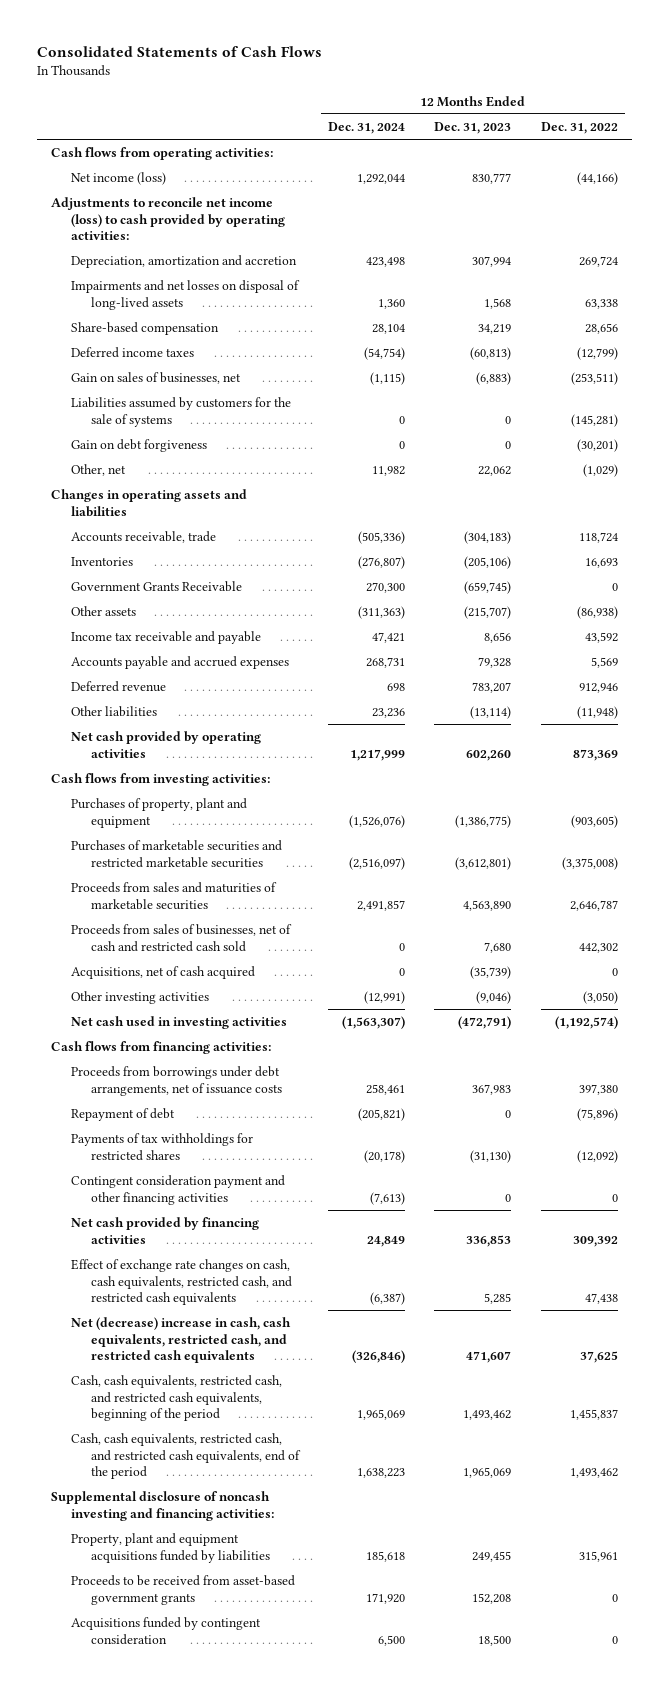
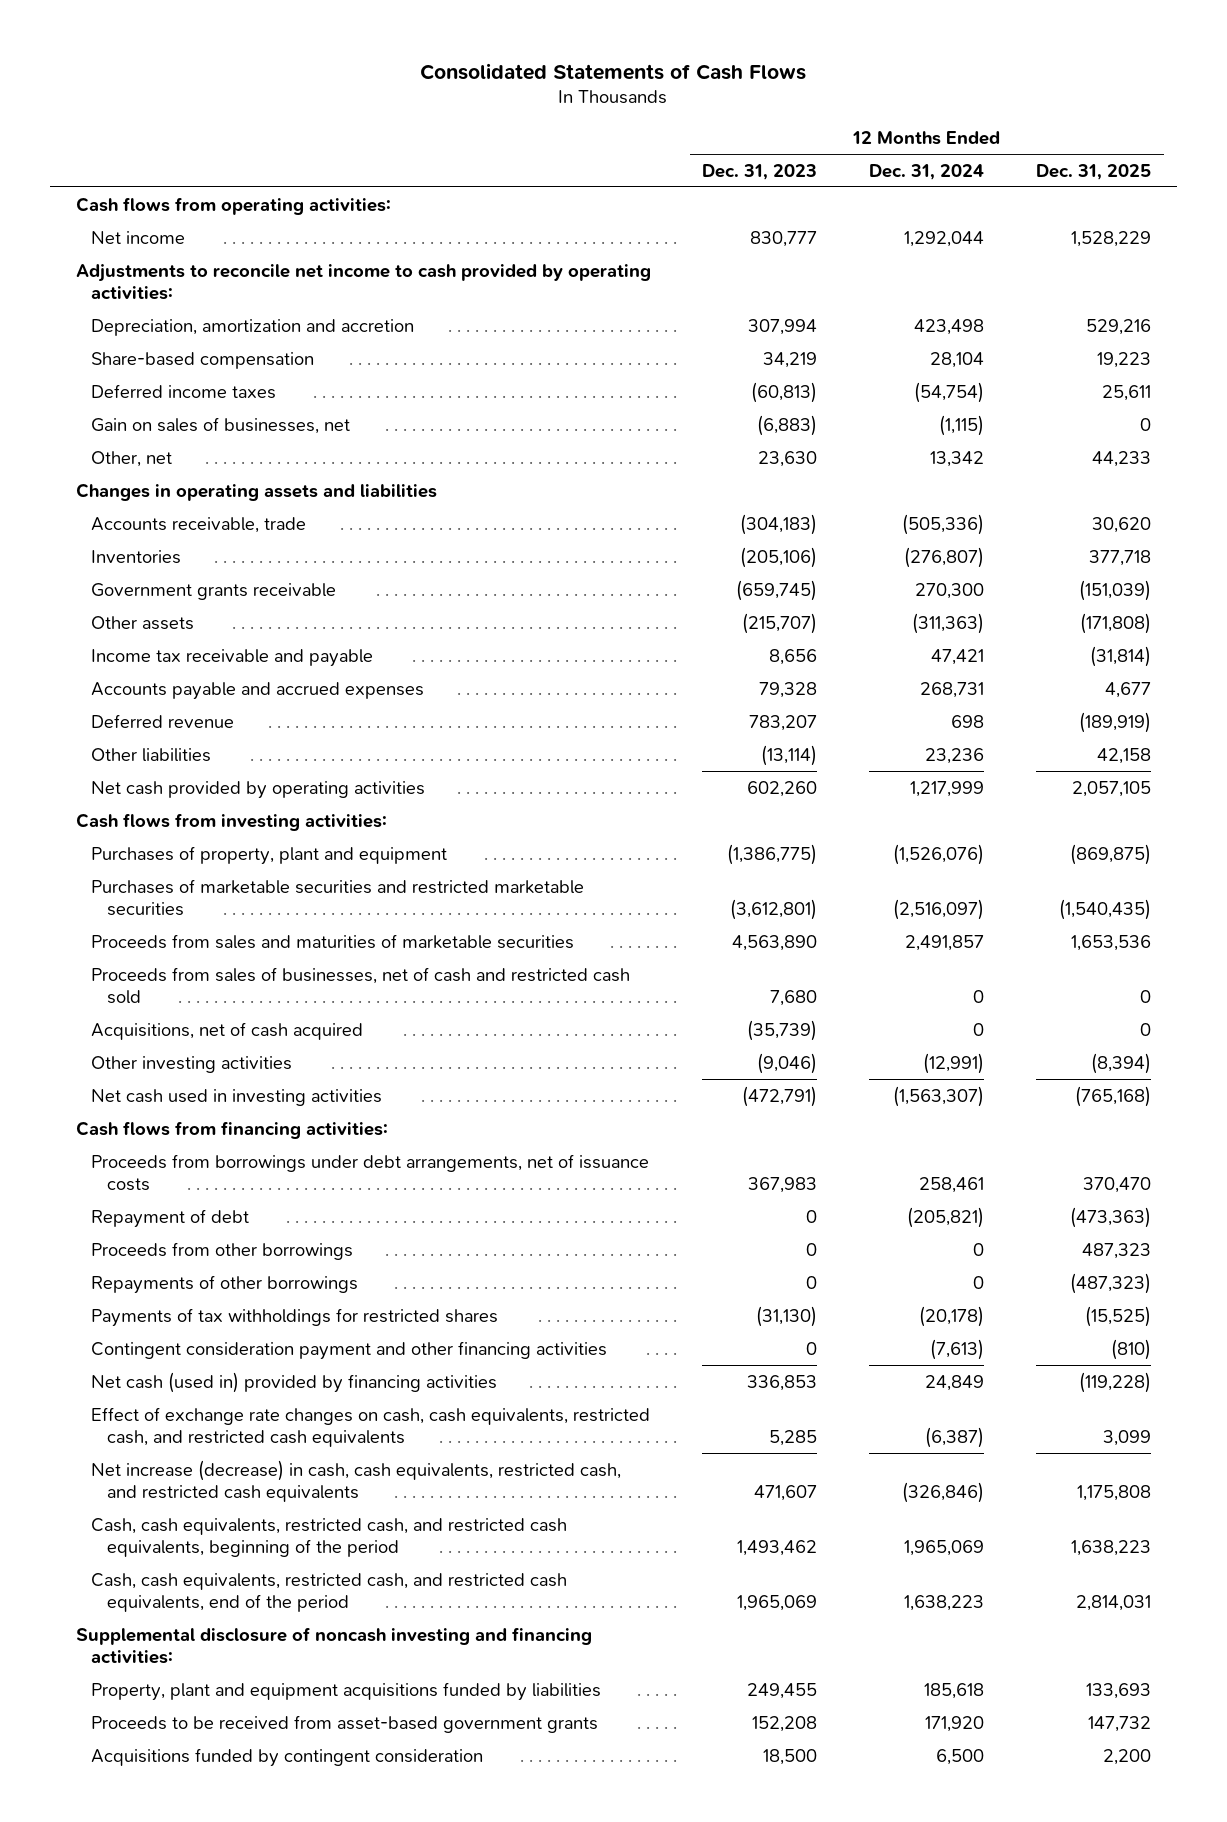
[540,121,618,134] Dec. 31, 2022 -> none
none -> [1035,163,1151,180] Dec. 31, 2025
[70,171,166,185] Net income (loss) -> [91,230,186,244] Net income
[51,196,285,241] Adjustments to reconcile net income (loss) to cash provided by operating activities: -> [75,263,651,300] Adjustments to reconcile net income to cash provided by operating activities:
[70,279,300,310] Impairments and net losses on disposal of long-lived assets -> none
[70,396,291,427] Liabilities assumed by customers for the sale of systems -> none
[70,438,207,452] Gain on debt forgiveness -> none
[371,465,405,476] 11,982 -> [930,450,985,467] 13,342
[478,465,512,476] 22,062 -> [758,450,818,467] 23,630
[70,580,242,592] Government Grants Receivable -> [91,582,337,600] Government grants receivable
none -> [91,1241,354,1260] Proceeds from other borrowings
none -> [91,1274,359,1294] Repayments of other borrowings
[70,1216,259,1244] Net cash provided by financing activities -> [91,1371,498,1393] Net cash (used in) provided by financing activities
[70,1316,291,1364] Net (decrease) increase in cash, cash equivalents, restricted cash, and restricted cash equivalents -> [91,1459,622,1502] Net increase (decrease) in cash, cash equivalents, restricted cash, and restricted cash equivalents

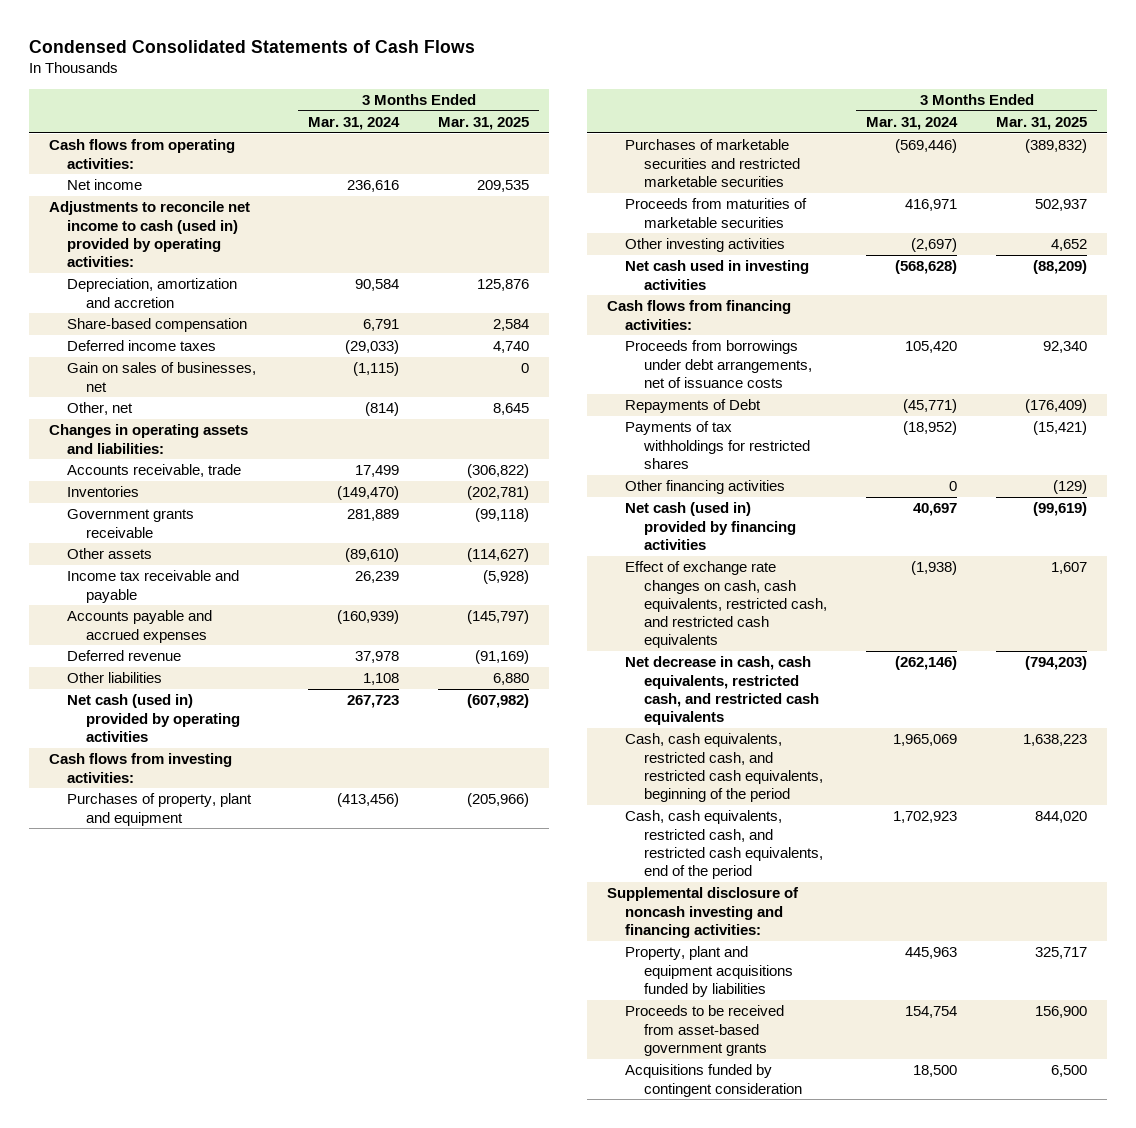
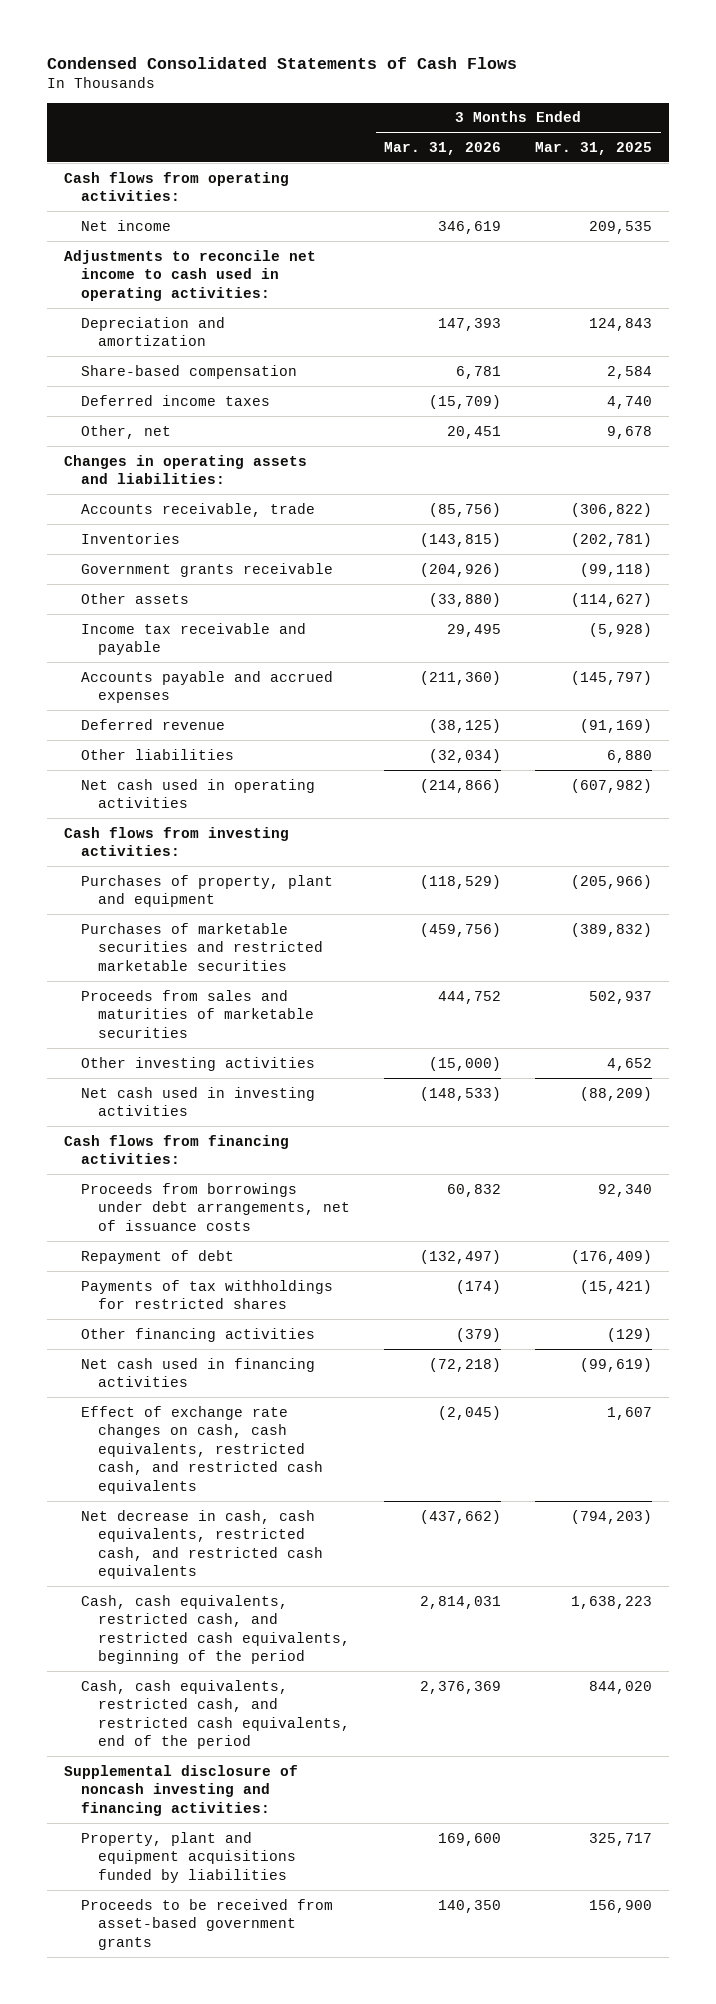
[307,117,400,131] Mar. 31, 2024 -> none
none -> [384,141,502,155] Mar. 31, 2026
[48,201,250,268] Adjustments to reconcile net income to cash (used in) provided by operating activities: -> [64,249,317,301] Adjustments to reconcile net income to cash used in operating activities:
[67,278,238,308] Depreciation, amortization and accretion -> [81,316,226,347] Depreciation and amortization
[477,279,530,292] 125,876 -> [589,317,653,331] 124,843
[67,362,257,392] Gain on sales of businesses, net -> none
[493,403,530,416] 8,645 -> [607,425,653,439] 9,678
[67,694,240,742] Net cash (used in) provided by operating activities -> [81,778,316,809] Net cash used in operating activities
[625,198,808,228] Proceeds from maturities of marketable securities -> [81,989,315,1038] Proceeds from sales and maturities of marketable securities
[625,399,762,414] Repayments of Debt -> [81,1249,235,1264] Repayment of debt
[625,502,796,550] Net cash (used in) provided by financing activities -> [81,1357,316,1388] Net cash used in financing activities
[625,1064,802,1097] Acquisitions funded by contingent consideration -> none

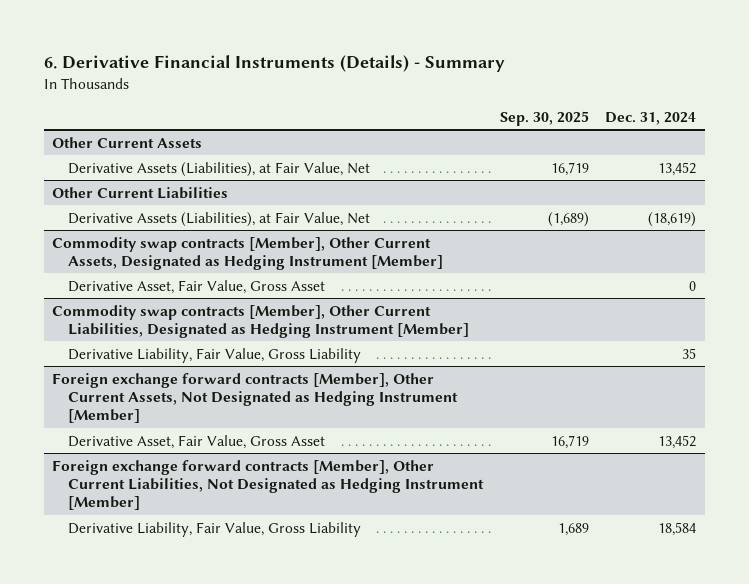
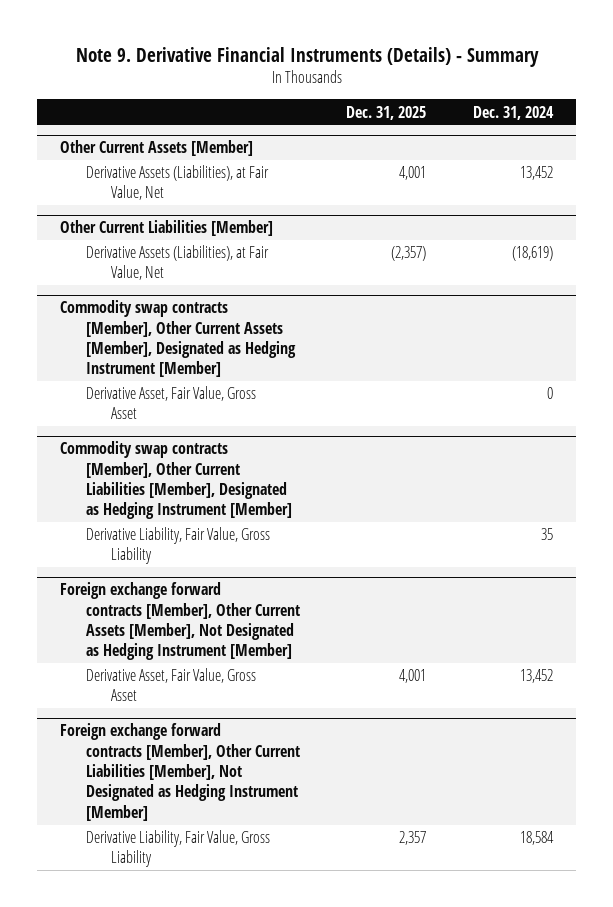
[43,54,505,72] 6. Derivative Financial Instruments (Details) - Summary -> [75,46,539,67] Note 9. Derivative Financial Instruments (Details) - Summary
[499,111,589,127] Sep. 30, 2025 -> none
none -> [346,105,427,120] Dec. 31, 2025
[52,136,203,148] Other Current Assets -> [60,140,254,157] Other Current Assets [Member]
[52,186,229,199] Other Current Liabilities -> [60,220,274,237] Other Current Liabilities [Member]
[52,236,443,271] Commodity swap contracts [Member], Other Current Assets, Designated as Hedging Instrument [Member] -> [60,300,296,378] Commodity swap contracts [Member], Other Current Assets [Member], Designated as Hedging Instrument [Member]
[52,304,469,339] Commodity swap contracts [Member], Other Current Liabilities, Designated as Hedging Instrument [Member] -> [60,441,292,520] Commodity swap contracts [Member], Other Current Liabilities [Member], Designated as Hedging Instrument [Member]
[52,372,458,424] Foreign exchange forward contracts [Member], Other Current Assets, Not Designated as Hedging Instrument [Member] -> [60,582,300,661] Foreign exchange forward contracts [Member], Other Current Assets [Member], Not Designated as Hedging Instrument [Member]
[52,459,484,511] Foreign exchange forward contracts [Member], Other Current Liabilities, Not Designated as Hedging Instrument [Member] -> [60,723,300,821] Foreign exchange forward contracts [Member], Other Current Liabilities [Member], Not Designated as Hedging Instrument [Member]

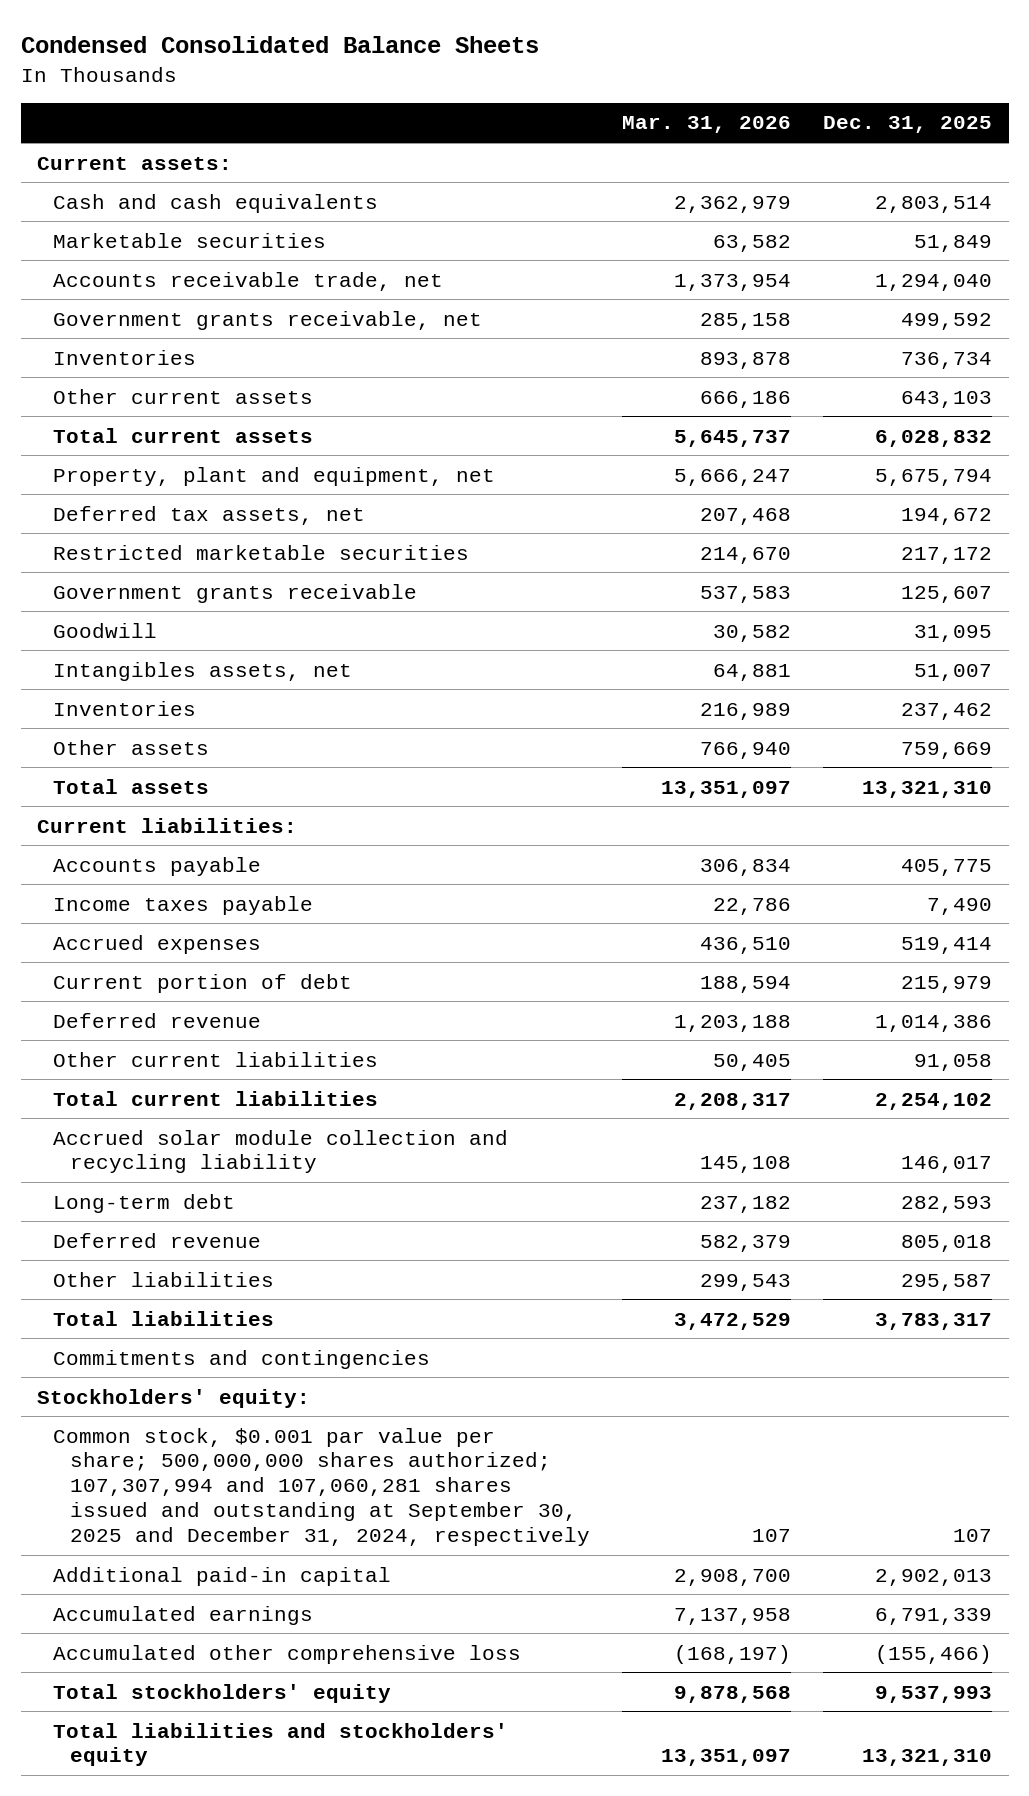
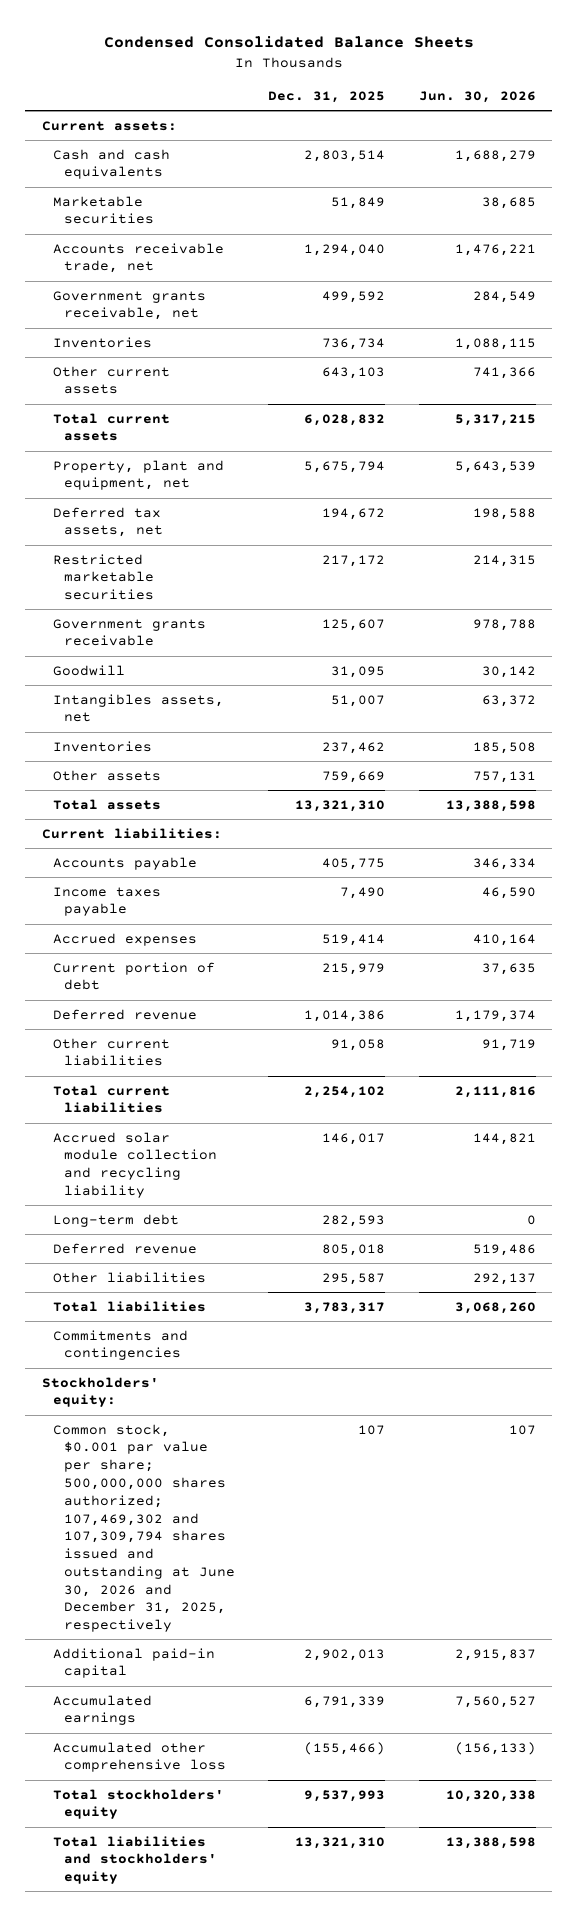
[621,116,791,134] Mar. 31, 2026 -> none
none -> [418,91,536,104] Jun. 30, 2026
[53,1427,590,1546] Common stock, $0.001 par value per share; 500,000,000 shares authorized; 107,307,994 and 107,060,281 shares issued and outstanding at September 30, 2025 and December 31, 2024, respectively -> [52,1423,236,1633] Common stock, $0.001 par value per share; 500,000,000 shares authorized; 107,469,302 and 107,309,794 shares issued and outstanding at June 30, 2026 and December 31, 2025, respectively

